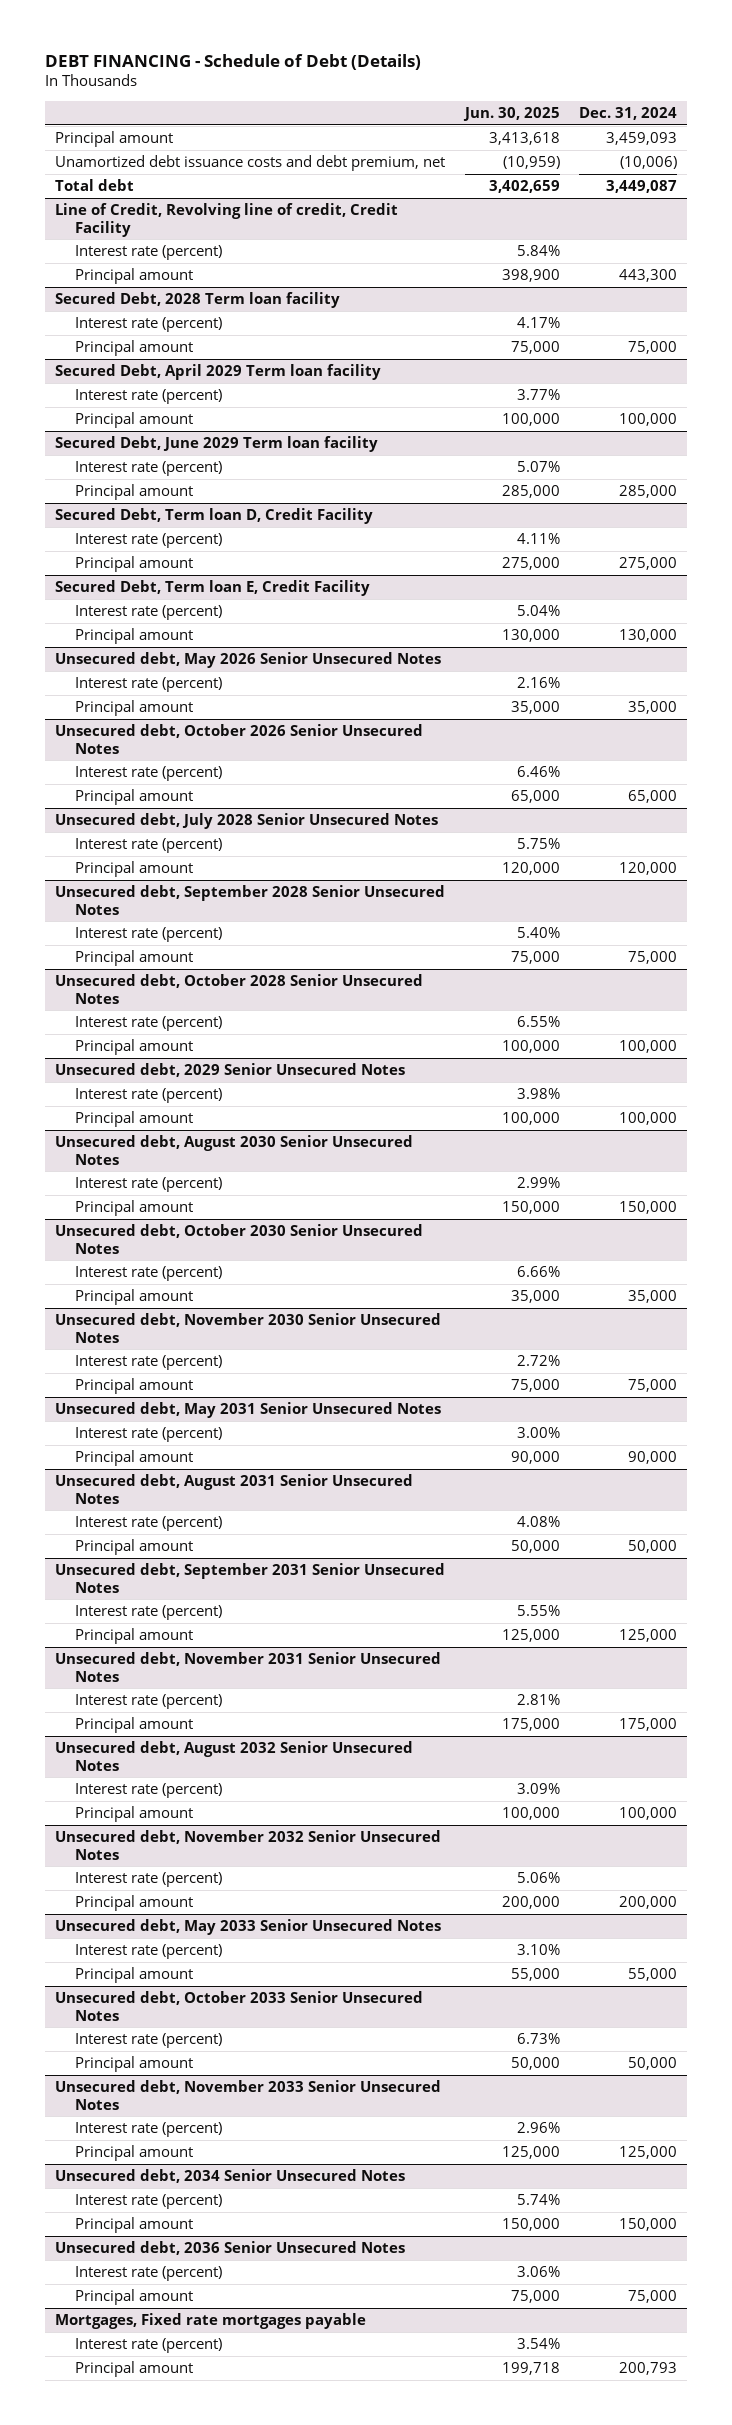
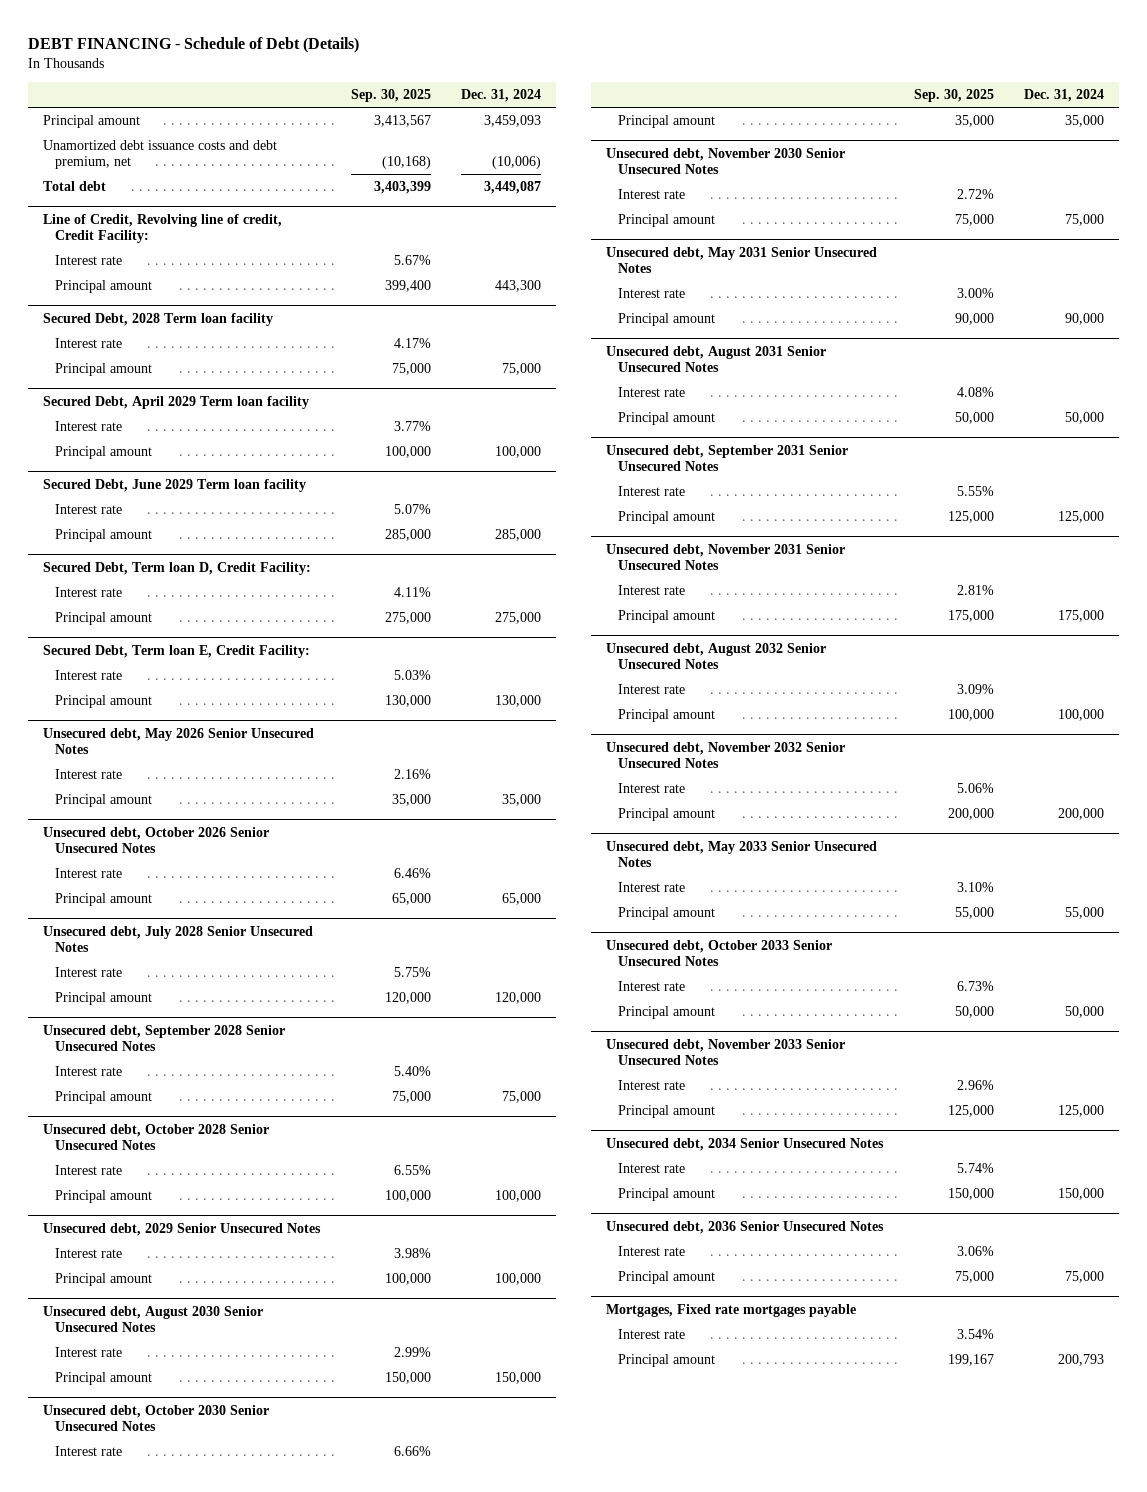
[462,106,560,121] Jun. 30, 2025 -> none
none -> [350,88,431,102] Sep. 30, 2025
[54,203,398,237] Line of Credit, Revolving line of credit, Credit Facility -> [43,214,283,243] Line of Credit, Revolving line of credit, Credit Facility:
[74,245,222,261] Interest rate (percent) -> [55,255,123,266] Interest rate
[74,317,222,333] Interest rate (percent) -> [55,338,123,349] Interest rate
[74,389,222,405] Interest rate (percent) -> [55,421,123,432] Interest rate
[74,461,222,477] Interest rate (percent) -> [55,504,123,515] Interest rate
[54,508,373,525] Secured Debt, Term loan D, Credit Facility -> [43,562,312,576] Secured Debt, Term loan D, Credit Facility:
[74,533,222,549] Interest rate (percent) -> [55,587,123,598] Interest rate
[54,580,370,597] Secured Debt, Term loan E, Credit Facility -> [43,645,311,659] Secured Debt, Term loan E, Credit Facility:
[74,605,222,621] Interest rate (percent) -> [55,670,123,681] Interest rate
[74,677,222,693] Interest rate (percent) -> [55,769,123,780] Interest rate
[74,766,222,782] Interest rate (percent) -> [55,868,123,879] Interest rate
[74,838,222,854] Interest rate (percent) -> [55,967,123,978] Interest rate
[74,927,222,943] Interest rate (percent) -> [55,1066,123,1077] Interest rate
[74,1016,222,1032] Interest rate (percent) -> [55,1165,123,1176] Interest rate
[74,1088,222,1104] Interest rate (percent) -> [55,1248,123,1259] Interest rate
[74,1177,222,1193] Interest rate (percent) -> [55,1347,123,1358] Interest rate
[74,1266,222,1282] Interest rate (percent) -> [55,1446,123,1457] Interest rate
[74,1355,222,1371] Interest rate (percent) -> [618,189,686,200] Interest rate
[74,1427,222,1443] Interest rate (percent) -> [618,288,686,299] Interest rate
[74,1516,222,1532] Interest rate (percent) -> [618,387,686,398] Interest rate
[74,1605,222,1621] Interest rate (percent) -> [618,486,686,497] Interest rate
[74,1694,222,1710] Interest rate (percent) -> [618,585,686,596] Interest rate
[74,1783,222,1799] Interest rate (percent) -> [618,684,686,695] Interest rate
[74,1872,222,1888] Interest rate (percent) -> [618,783,686,794] Interest rate
[74,1944,222,1960] Interest rate (percent) -> [618,882,686,893] Interest rate
[74,2033,222,2049] Interest rate (percent) -> [618,981,686,992] Interest rate
[74,2122,222,2138] Interest rate (percent) -> [618,1080,686,1091] Interest rate
[74,2194,222,2210] Interest rate (percent) -> [618,1163,686,1174] Interest rate
[74,2266,222,2282] Interest rate (percent) -> [618,1246,686,1257] Interest rate
[74,2338,222,2354] Interest rate (percent) -> [618,1329,686,1340] Interest rate

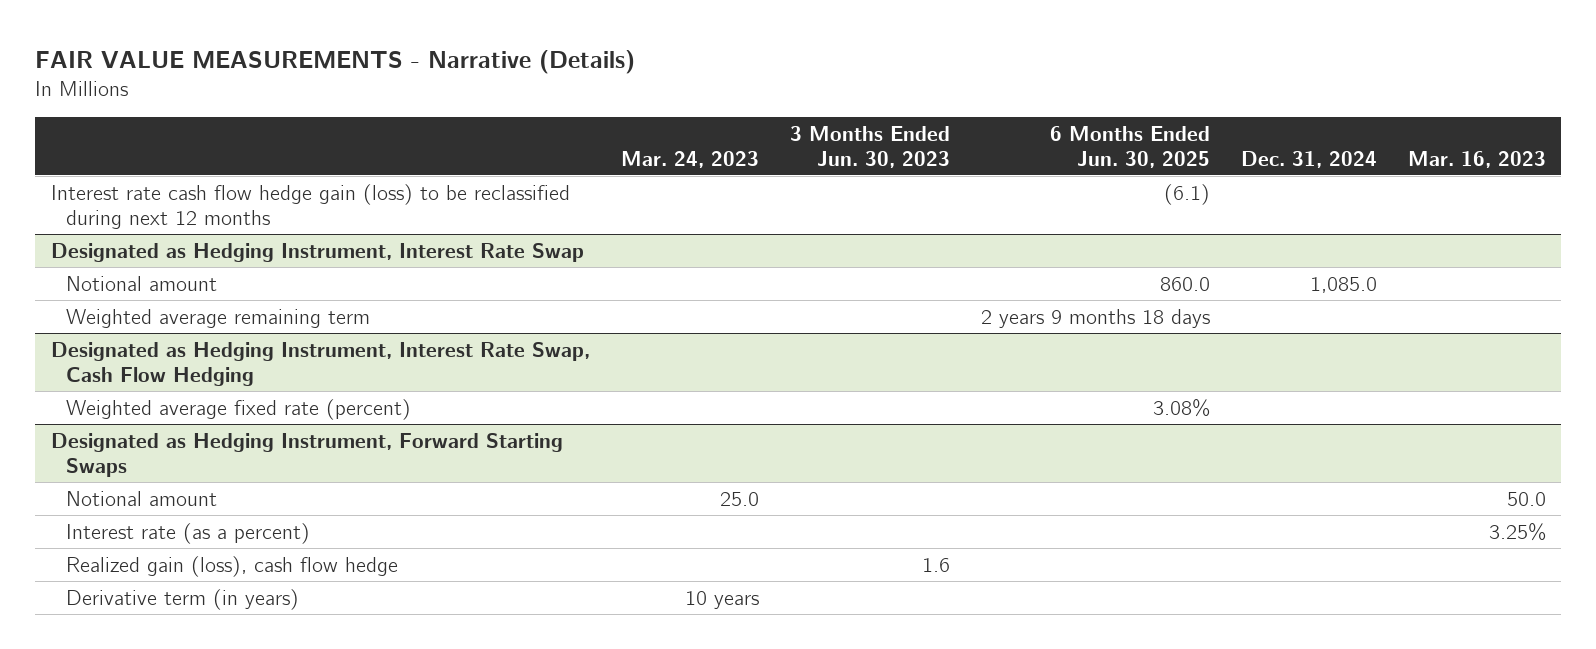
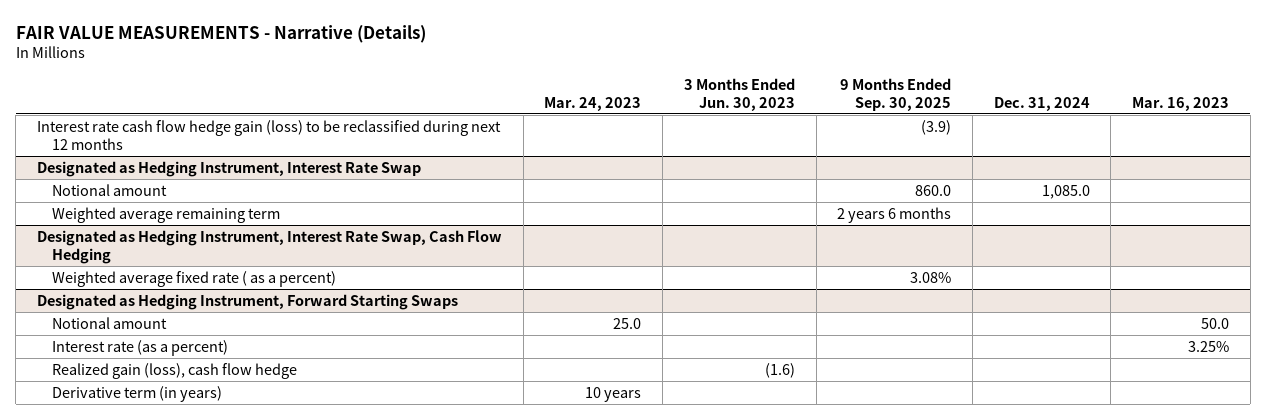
[1049,125,1210,168] 6 Months Ended Jun. 30, 2025 -> none
none -> [840,77,952,111] 9 Months Ended Sep. 30, 2025
[65,398,411,420] Weighted average fixed rate (percent) -> [51,270,336,287] Weighted average fixed rate ( as a percent)
[921,557,950,572] 1.6 -> [764,362,795,378] (1.6)

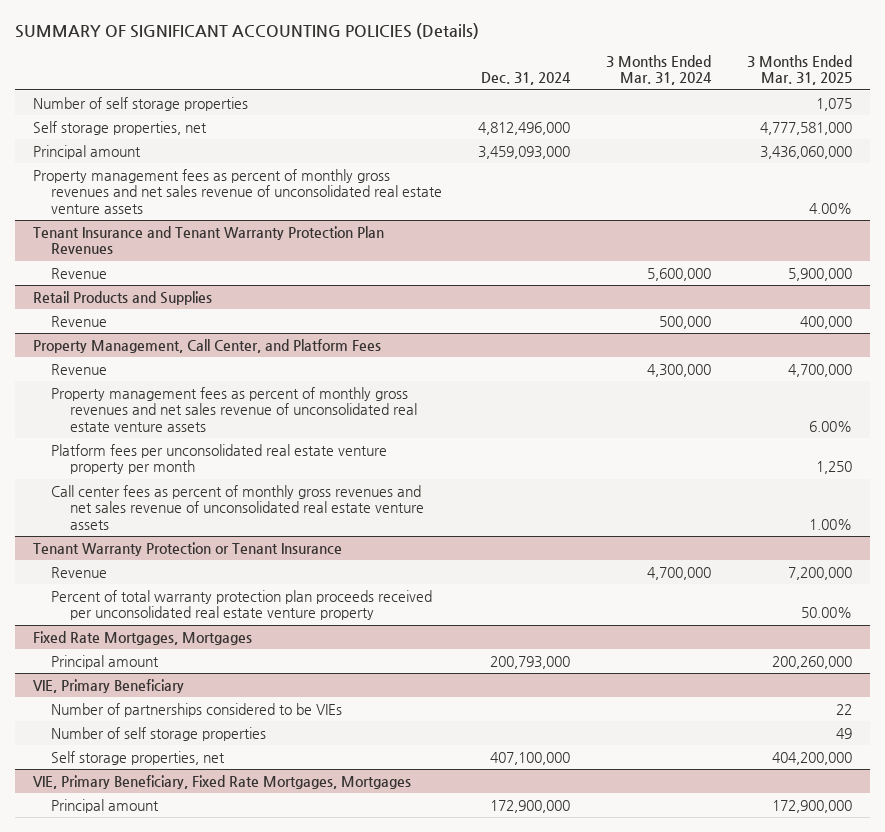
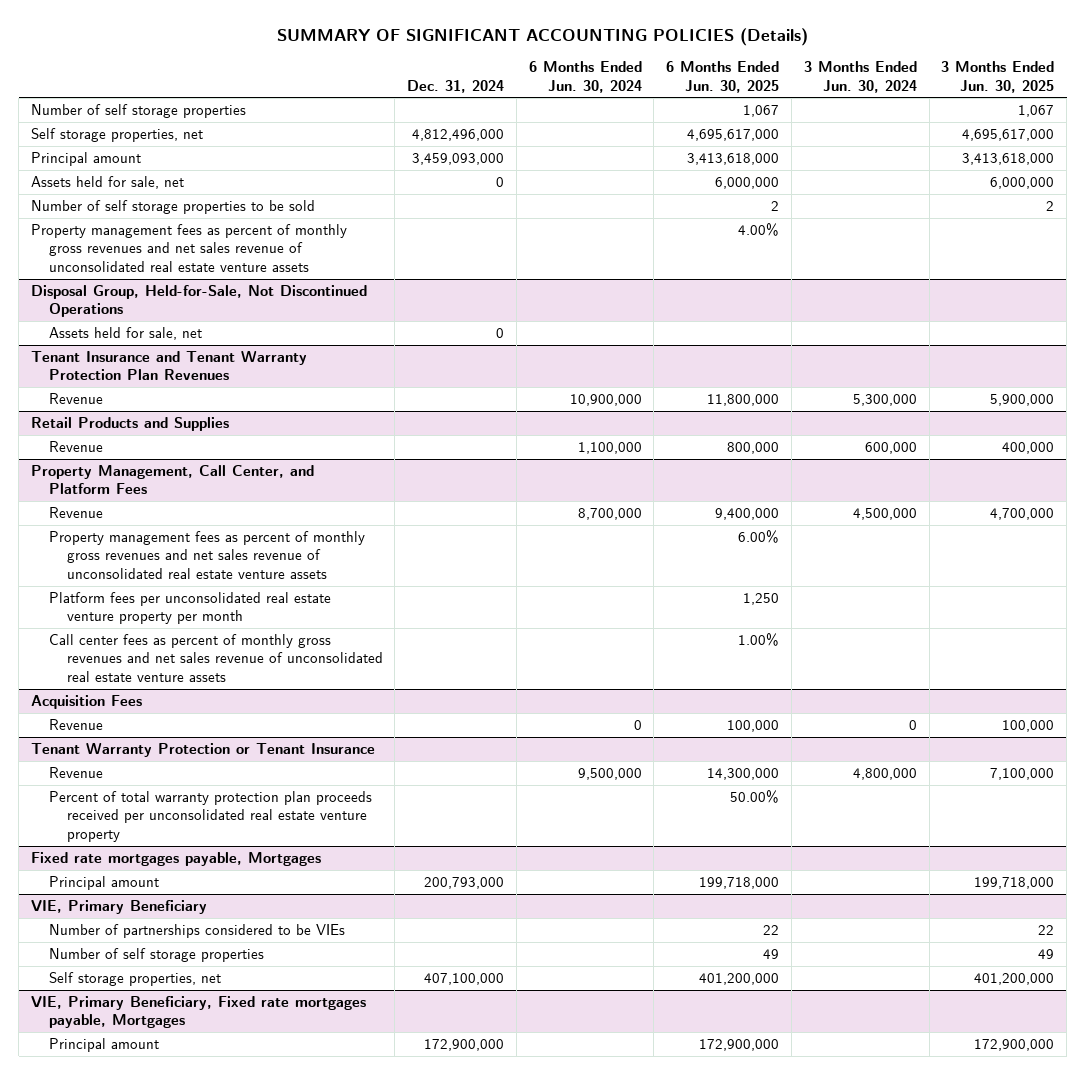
[605,55,712,86] 3 Months Ended Mar. 31, 2024 -> none
[746,55,852,86] 3 Months Ended Mar. 31, 2025 -> none
none -> [528,61,642,93] 6 Months Ended Jun. 30, 2024
none -> [666,61,780,93] 6 Months Ended Jun. 30, 2025
none -> [803,61,917,93] 3 Months Ended Jun. 30, 2024
none -> [941,61,1055,93] 3 Months Ended Jun. 30, 2025
none -> [30,175,184,189] Assets held for sale, net
none -> [30,199,315,214] Number of self storage properties to be sold
none -> [30,284,367,318] Disposal Group, Held-for-Sale, Not Discontinued Operations
none -> [48,326,202,340] Assets held for sale, net
none -> [30,694,142,709] Acquisition Fees
none -> [48,718,103,730] Revenue
[32,630,252,645] Fixed Rate Mortgages, Mortgages -> [30,851,321,866] Fixed rate mortgages payable, Mortgages
[32,774,411,789] VIE, Primary Beneficiary, Fixed Rate Mortgages, Mortgages -> [30,995,366,1029] VIE, Primary Beneficiary, Fixed rate mortgages payable, Mortgages

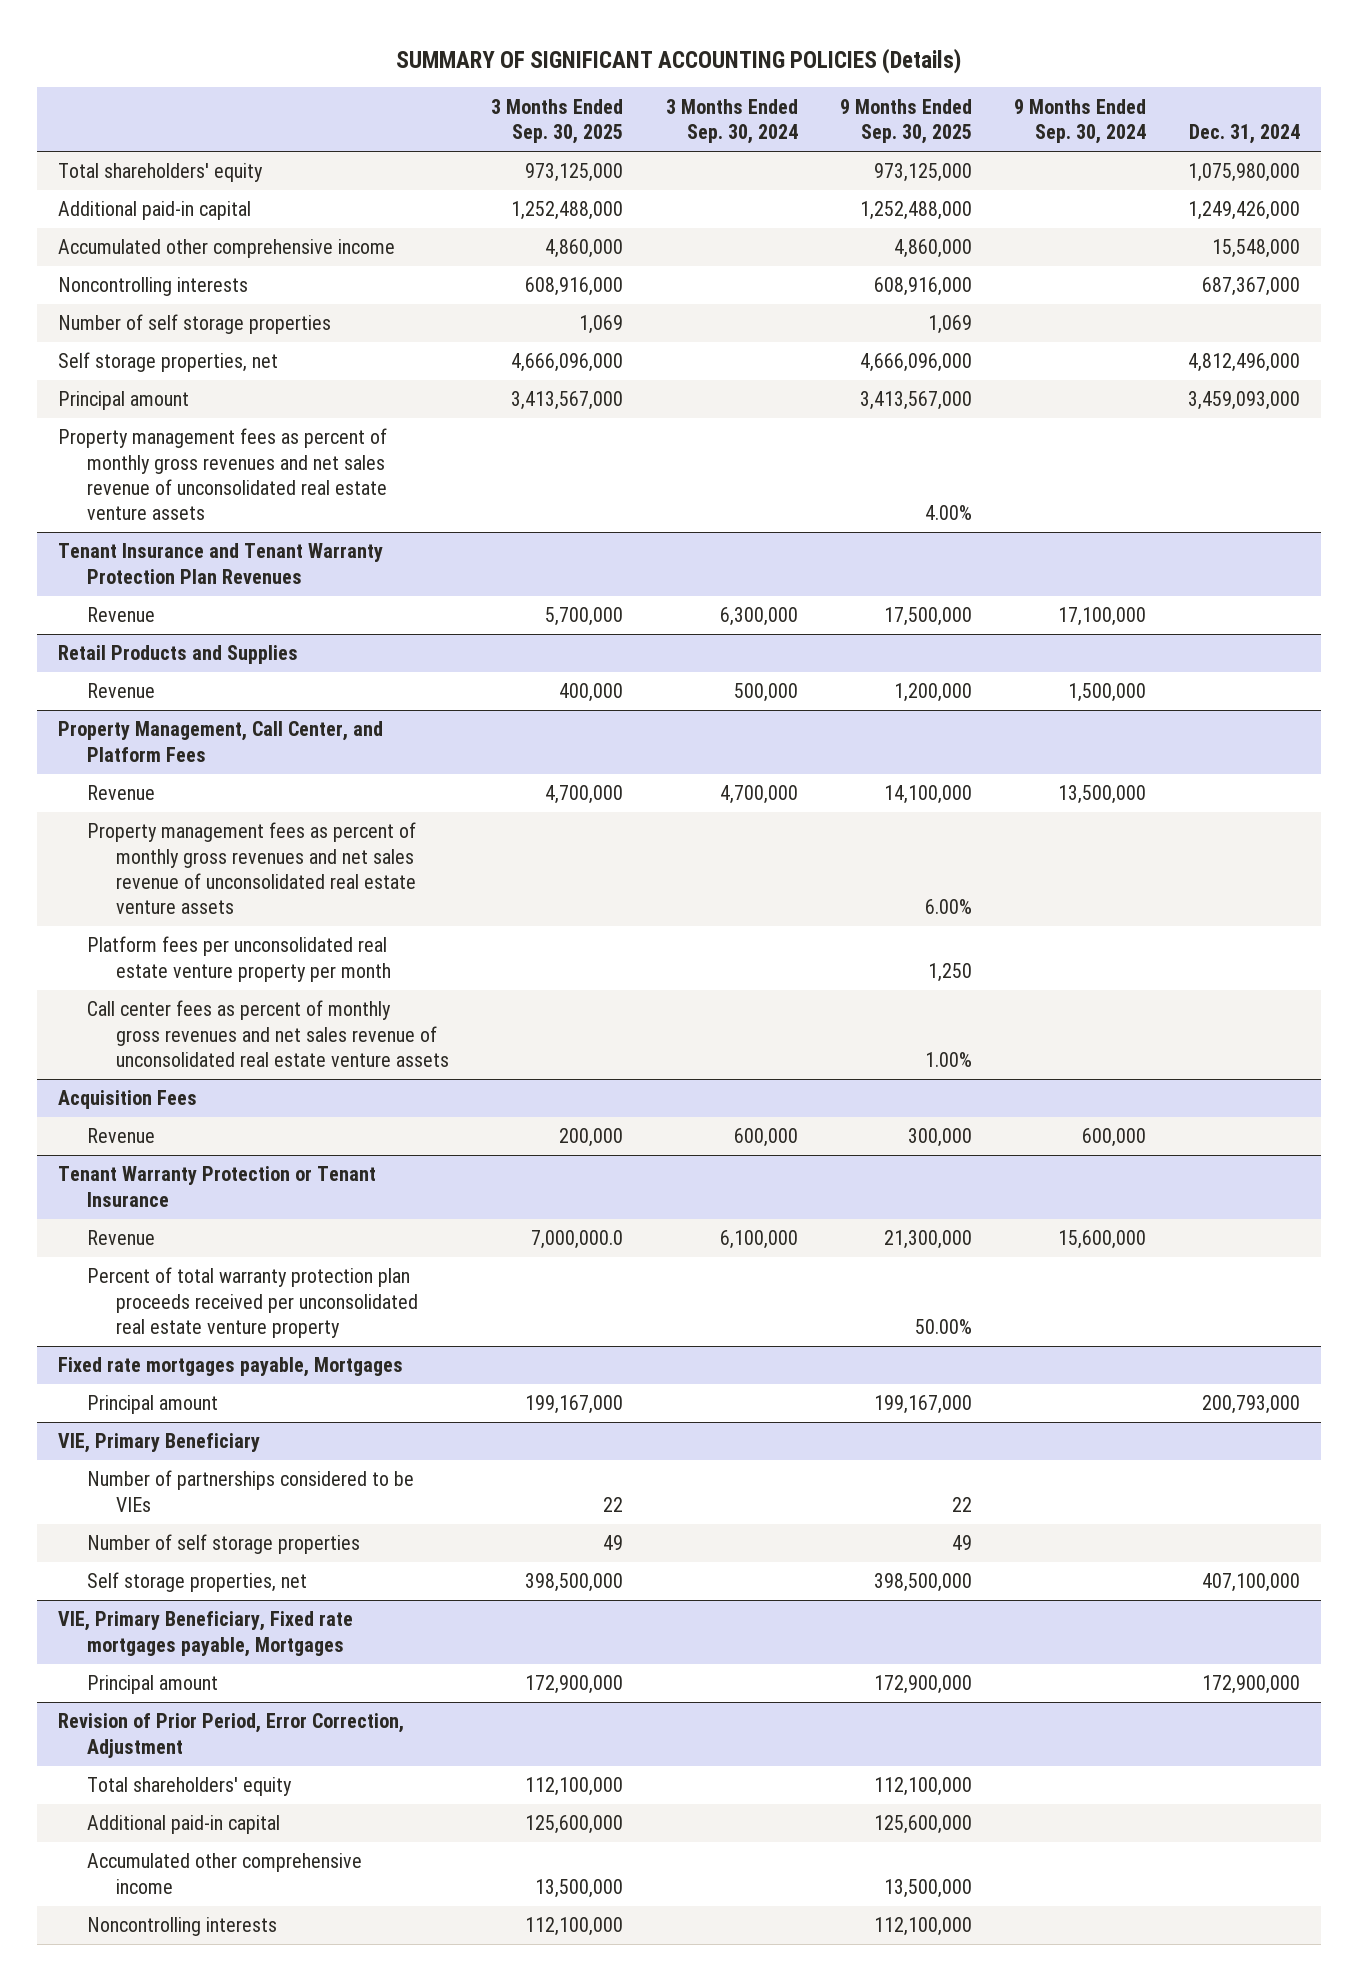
[528,61,642,93] 6 Months Ended Jun. 30, 2024 -> none
[666,61,780,93] 6 Months Ended Jun. 30, 2025 -> none
[803,61,917,93] 3 Months Ended Jun. 30, 2024 -> none
[941,61,1055,93] 3 Months Ended Jun. 30, 2025 -> none
none -> [491,98,624,144] 3 Months Ended Sep. 30, 2025
none -> [665,98,798,144] 3 Months Ended Sep. 30, 2024
none -> [839,98,972,144] 9 Months Ended Sep. 30, 2025
none -> [1014,98,1147,144] 9 Months Ended Sep. 30, 2024
none -> [57,163,263,183] Total shareholders' equity
none -> [57,201,251,221] Additional paid-in capital
none -> [57,239,395,259] Accumulated other comprehensive income
none -> [57,277,248,297] Noncontrolling interests
[30,175,184,189] Assets held for sale, net -> none
[30,199,315,214] Number of self storage properties to be sold -> none
[30,284,367,318] Disposal Group, Held-for-Sale, Not Discontinued Operations -> none
[48,326,202,340] Assets held for sale, net -> none
none -> [57,1713,404,1758] Revision of Prior Period, Error Correction, Adjustment
none -> [87,1777,293,1797] Total shareholders' equity
none -> [87,1815,281,1835] Additional paid-in capital
none -> [87,1853,363,1894] Accumulated other comprehensive income
none -> [87,1917,278,1937] Noncontrolling interests

